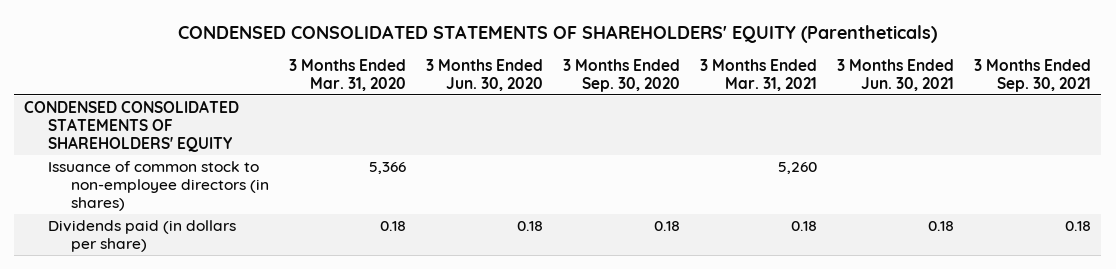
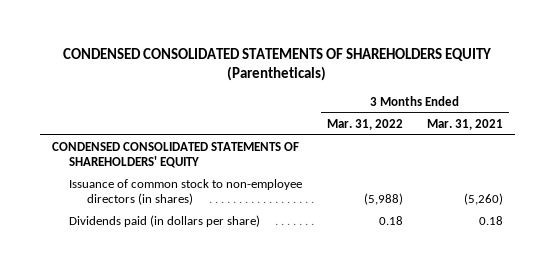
[177,24,937,43] CONDENSED CONSOLIDATED STATEMENTS OF SHAREHOLDERS' EQUITY (Parentheticals) -> [63,48,492,82] CONDENSED CONSOLIDATED STATEMENTS OF SHAREHOLDERS EQUITY (Parentheticals)
[288,58,406,91] 3 Months Ended Mar. 31, 2020 -> none
[425,58,543,91] 3 Months Ended Jun. 30, 2020 -> none
[563,58,681,92] 3 Months Ended Sep. 30, 2020 -> none
[837,58,955,91] 3 Months Ended Jun. 30, 2021 -> none
[974,58,1092,92] 3 Months Ended Sep. 30, 2021 -> none
none -> [326,118,403,130] Mar. 31, 2022
[778,161,818,174] 5,260 -> [463,192,503,205] (5,260)

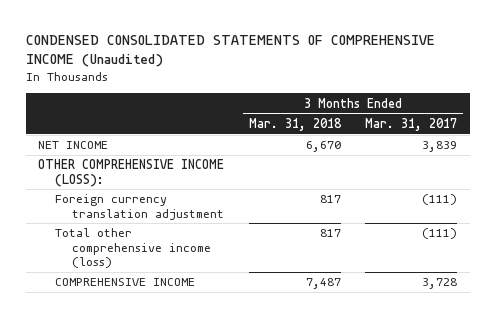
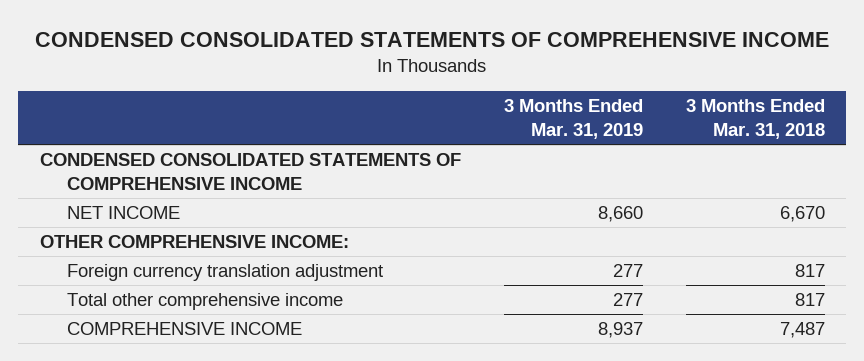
[26,35,436,68] CONDENSED CONSOLIDATED STATEMENTS OF COMPREHENSIVE INCOME (Unaudited) -> [35,32,830,48] CONDENSED CONSOLIDATED STATEMENTS OF COMPREHENSIVE INCOME
[365,117,458,131] Mar. 31, 2017 -> none
none -> [503,99,643,140] 3 Months Ended Mar. 31, 2019
none -> [39,152,461,191] CONDENSED CONSOLIDATED STATEMENTS OF COMPREHENSIVE INCOME
[38,159,225,187] OTHER COMPREHENSIVE INCOME (LOSS): -> [39,234,349,248] OTHER COMPREHENSIVE INCOME:
[55,228,212,268] Total other comprehensive income (loss) -> [67,292,344,310] Total other comprehensive income

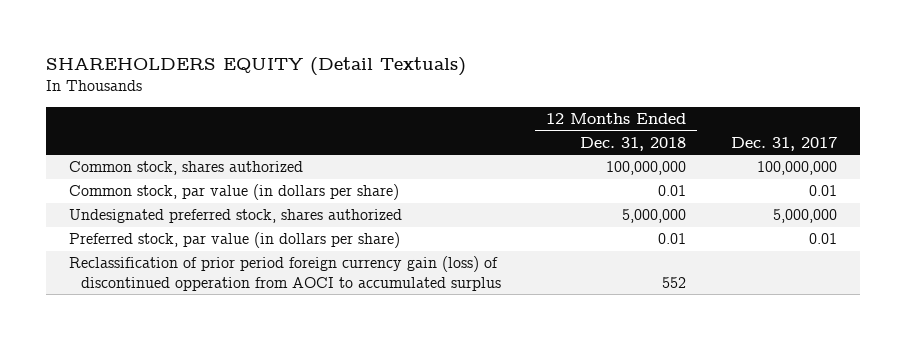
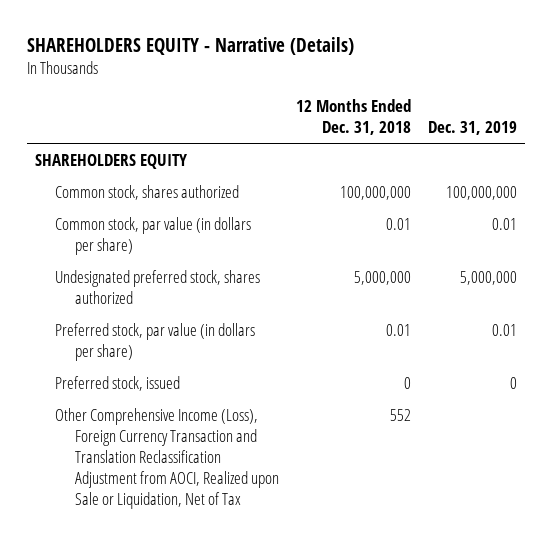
[46,57,467,77] SHAREHOLDERS EQUITY (Detail Textuals) -> [26,37,354,56] SHAREHOLDERS EQUITY - Narrative (Details)
[731,136,838,151] Dec. 31, 2017 -> none
none -> [427,121,517,136] Dec. 31, 2019
none -> [34,153,187,169] SHAREHOLDERS EQUITY
none -> [55,375,181,391] Preferred stock, issued
[68,256,501,291] Reclassification of prior period foreign currency gain (loss) of discontinued opperation from AOCI to accumulated surplus -> [55,407,280,510] Other Comprehensive Income (Loss), Foreign Currency Transaction and Translation Reclassification Adjustment from AOCI, Realized upon Sale or Liquidation, Net of Tax

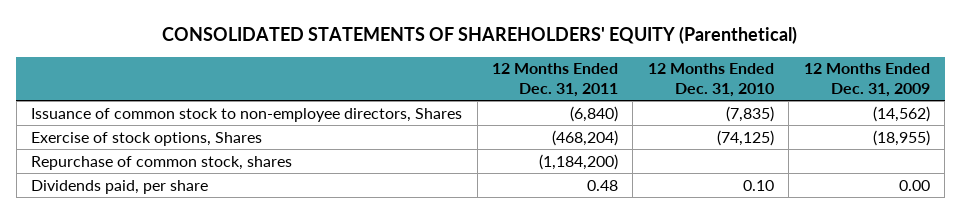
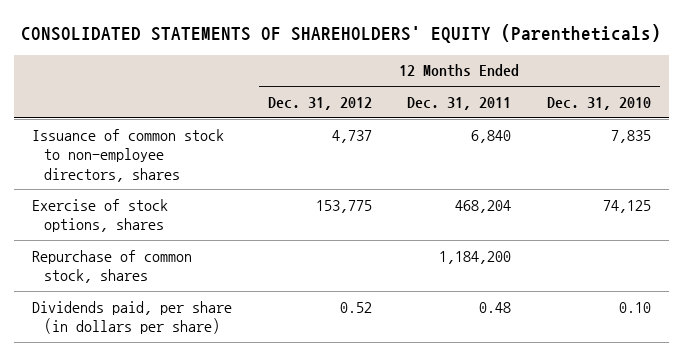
[162,25,798,44] CONSOLIDATED STATEMENTS OF SHAREHOLDERS' EQUITY (Parenthetical) -> [21,23,662,43] CONSOLIDATED STATEMENTS OF SHAREHOLDERS' EQUITY (Parentheticals)
[803,63,930,97] 12 Months Ended Dec. 31, 2009 -> none
none -> [267,96,372,110] Dec. 31, 2012
[31,107,463,122] Issuance of common stock to non-employee directors, Shares -> [31,128,224,182] Issuance of common stock to non-employee directors, shares
[570,105,619,122] (6,840) -> [471,129,512,143] 6,840
[725,105,774,122] (7,835) -> [610,129,651,143] 7,835
[31,131,263,146] Exercise of stock options, Shares -> [31,198,168,233] Exercise of stock options, shares
[552,129,619,146] (468,204) -> [455,199,512,213] 468,204
[716,129,774,146] (74,125) -> [602,199,651,213] 74,125
[539,153,619,170] (1,184,200) -> [439,250,512,264] 1,184,200
[31,179,209,194] Dividends paid, per share -> [31,300,232,335] Dividends paid, per share (in dollars per share)

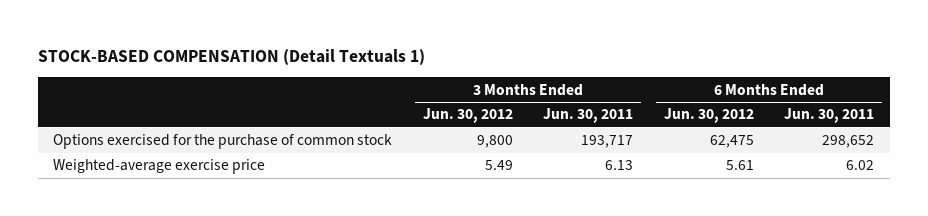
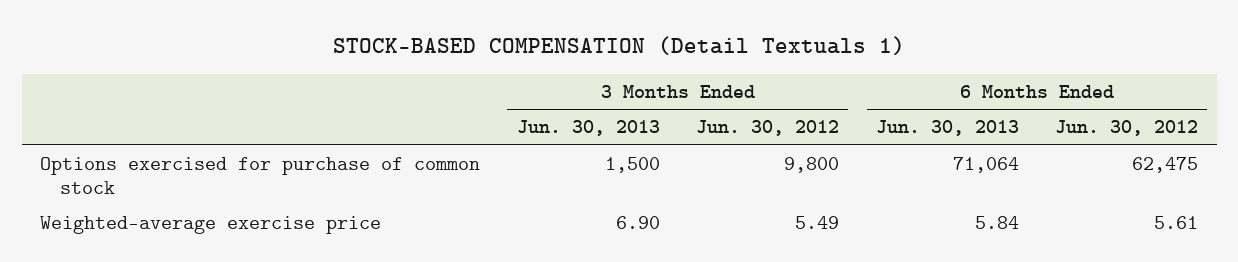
[543,108,634,124] Jun. 30, 2011 -> none
[784,108,875,124] Jun. 30, 2011 -> none
none -> [516,120,660,137] Jun. 30, 2013
none -> [875,120,1019,137] Jun. 30, 2013
[53,134,393,150] Options exercised for the purchase of common stock -> [40,156,481,194] Options exercised for purchase of common stock

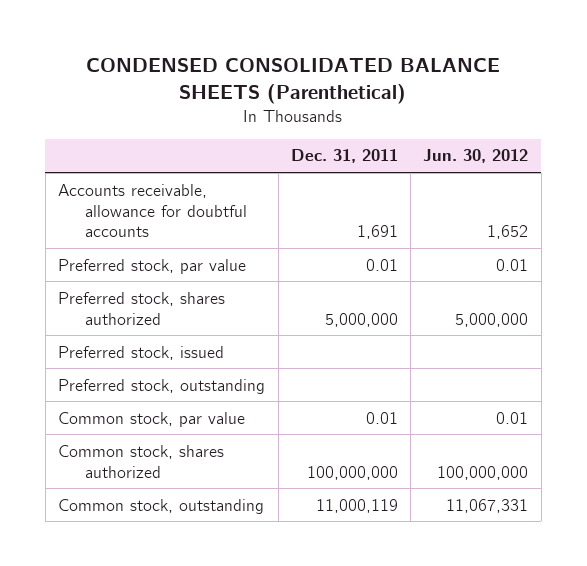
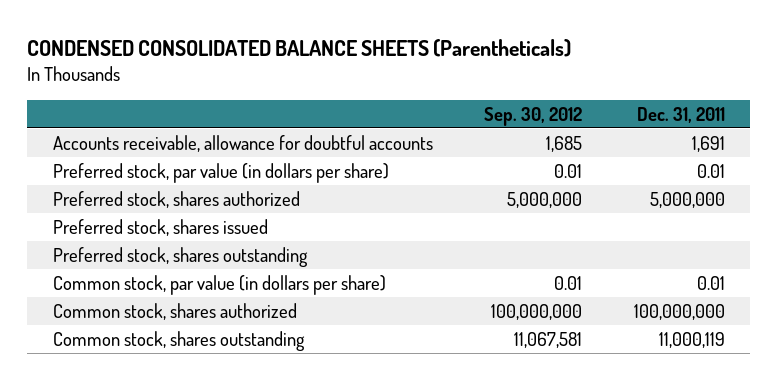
[86,58,501,104] CONDENSED CONSOLIDATED BALANCE SHEETS (Parenthetical) -> [27,39,572,58] CONDENSED CONSOLIDATED BALANCE SHEETS (Parentheticals)
[423,149,529,164] Jun. 30, 2012 -> none
none -> [484,106,583,126] Sep. 30, 2012
[58,258,247,274] Preferred stock, par value -> [52,162,389,183] Preferred stock, par value (in dollars per share)
[58,345,225,360] Preferred stock, issued -> [52,218,268,236] Preferred stock, shares issued
[58,378,266,394] Preferred stock, outstanding -> [52,246,308,267] Preferred stock, shares outstanding
[58,411,246,427] Common stock, par value -> [52,274,386,295] Common stock, par value (in dollars per share)
[58,498,265,514] Common stock, outstanding -> [52,330,305,351] Common stock, shares outstanding

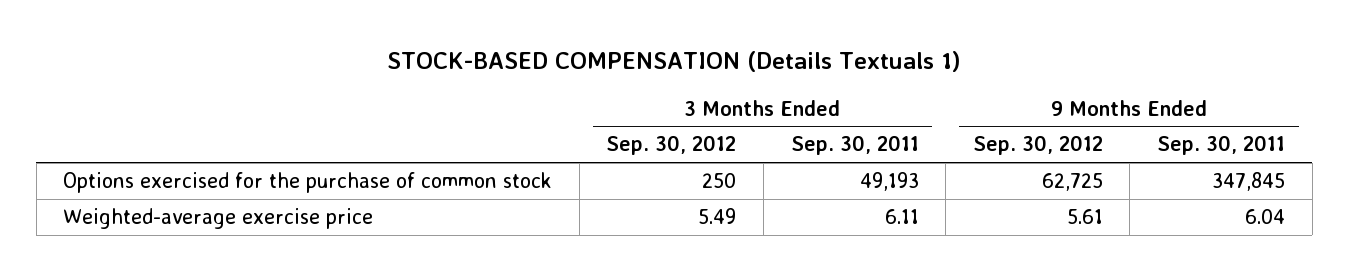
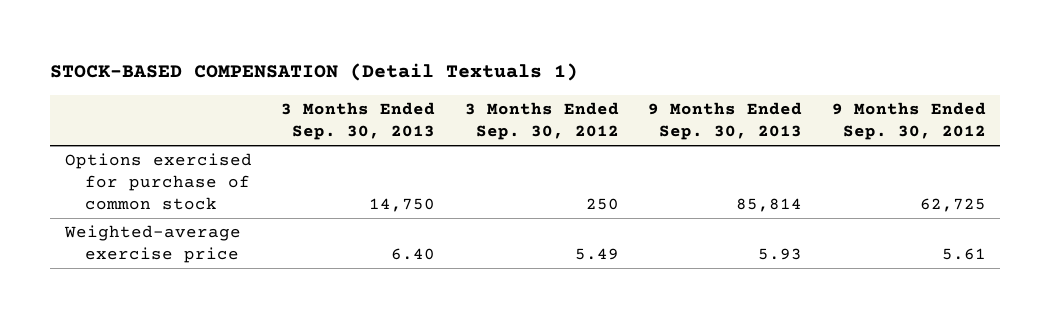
[387,51,962,73] STOCK-BASED COMPENSATION (Details Textuals 1) -> [50,63,579,82] STOCK-BASED COMPENSATION (Detail Textuals 1)
[790,135,919,156] Sep. 30, 2011 -> none
[1157,135,1286,156] Sep. 30, 2011 -> none
none -> [281,102,436,140] 3 Months Ended Sep. 30, 2013
none -> [648,102,803,140] 9 Months Ended Sep. 30, 2013
[63,172,553,194] Options exercised for the purchase of common stock -> [65,153,253,210] Options exercised for purchase of common stock

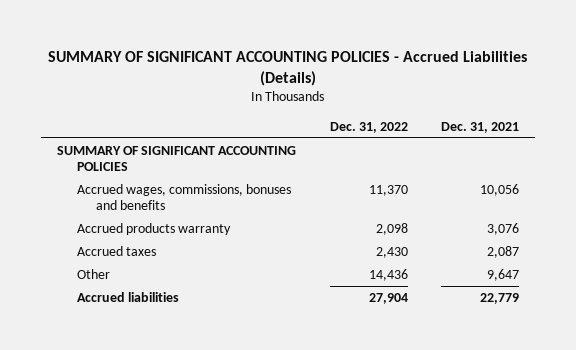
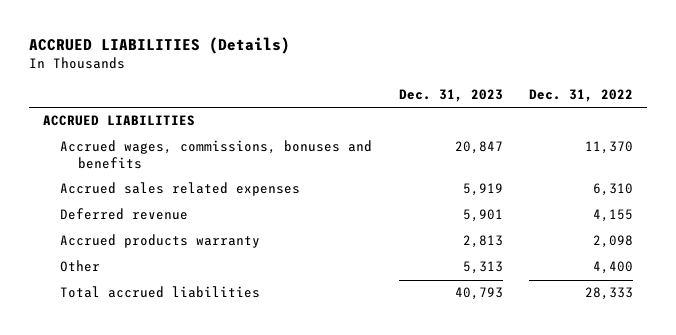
[48,50,528,86] SUMMARY OF SIGNIFICANT ACCOUNTING POLICIES - Accrued Liabilities (Details) -> [29,37,291,55] ACCRUED LIABILITIES (Details)
[440,121,519,133] Dec. 31, 2021 -> none
none -> [398,89,503,103] Dec. 31, 2023
[57,146,297,171] SUMMARY OF SIGNIFICANT ACCOUNTING POLICIES -> none
none -> [42,115,195,127] ACCRUED LIABILITIES
none -> [60,182,301,197] Accrued sales related expenses
none -> [60,208,189,221] Deferred revenue
[76,246,156,257] Accrued taxes -> none
[368,269,408,282] 14,436 -> [593,261,634,275] 4,400
[76,292,179,303] Accrued liabilities -> [60,286,261,299] Total accrued liabilities
[368,293,408,305] 27,904 -> [585,287,634,301] 28,333

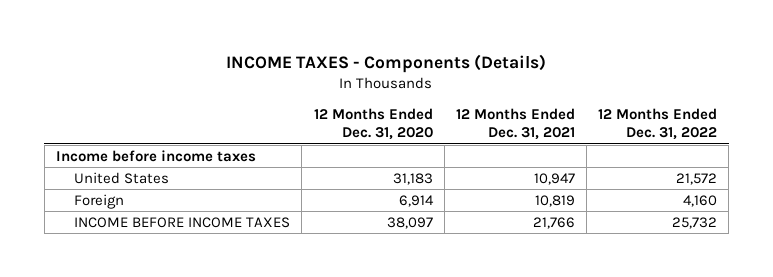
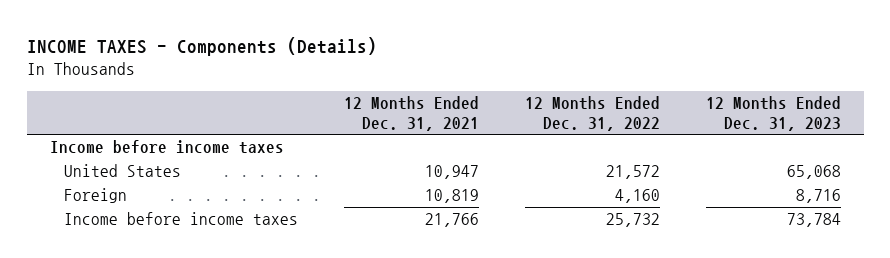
[313,108,433,141] 12 Months Ended Dec. 31, 2020 -> none
none -> [705,95,841,131] 12 Months Ended Dec. 31, 2023
[74,216,291,228] INCOME BEFORE INCOME TAXES -> [63,212,298,226] Income before income taxes

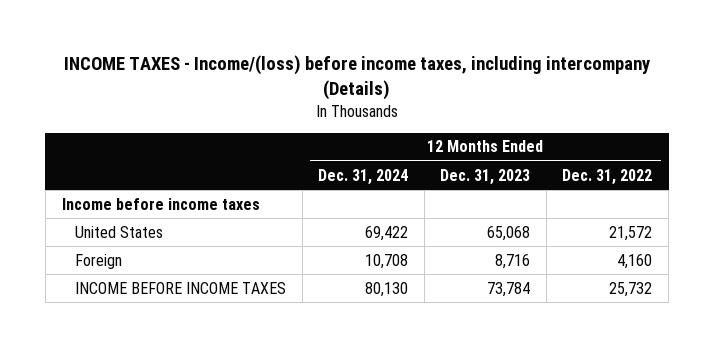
[26,37,377,57] INCOME TAXES - Components (Details) -> [64,55,651,101] INCOME TAXES - Income/(loss) before income taxes, including intercompany (Details)
[343,95,479,131] 12 Months Ended Dec. 31, 2021 -> none
none -> [318,168,409,185] Dec. 31, 2024
[63,212,298,226] Income before income taxes -> [74,281,286,294] INCOME BEFORE INCOME TAXES

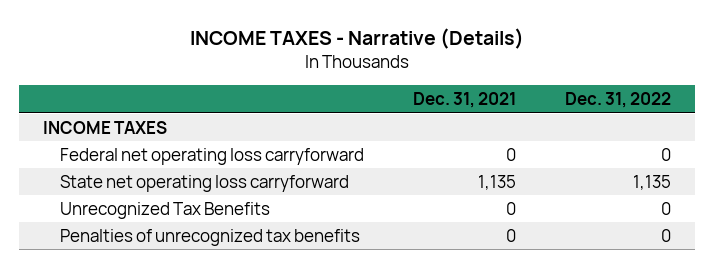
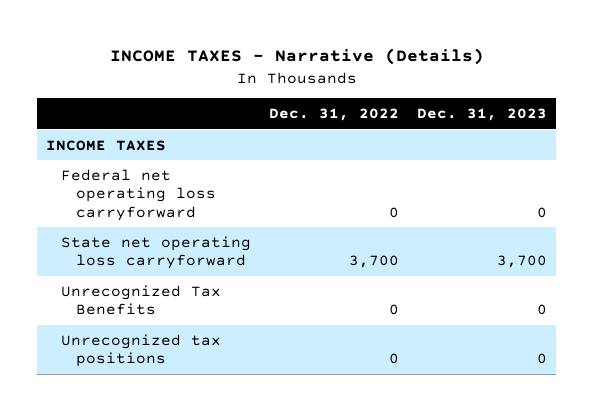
[412,92,516,109] Dec. 31, 2021 -> none
none -> [417,108,548,122] Dec. 31, 2023
[632,174,671,190] 1,135 -> [349,255,400,269] 3,700
[60,228,361,246] Penalties of unrecognized tax benefits -> [60,333,221,368] Unrecognized tax positions

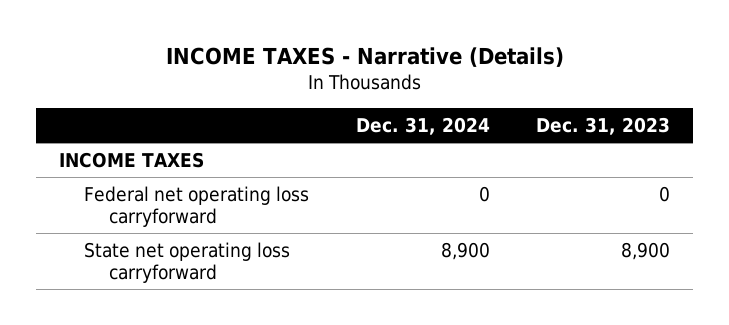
[269,108,400,122] Dec. 31, 2022 -> none
none -> [355,116,490,135] Dec. 31, 2024
[60,284,221,316] Unrecognized Tax Benefits -> none
[60,333,221,368] Unrecognized tax positions -> none
[497,255,548,269] 3,700 -> [621,241,671,260] 8,900

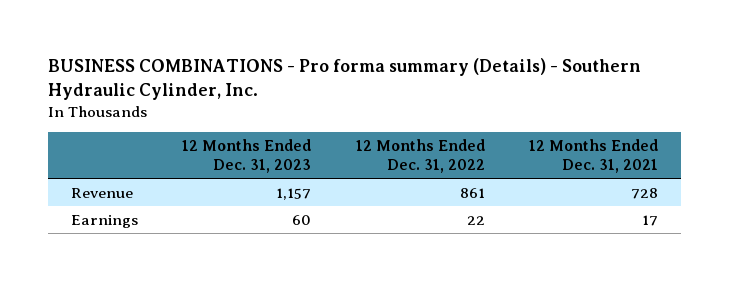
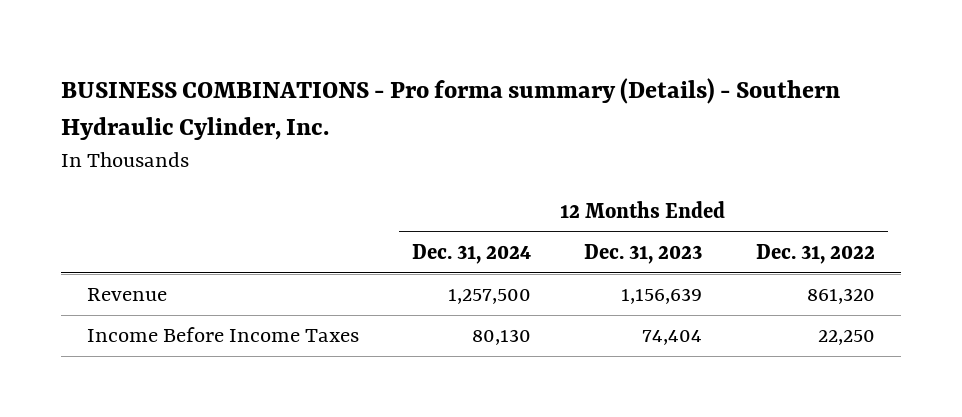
[529,138,659,174] 12 Months Ended Dec. 31, 2021 -> none
none -> [412,244,532,265] Dec. 31, 2024
[70,214,138,228] Earnings -> none
[276,187,312,200] 1,157 -> [621,288,703,305] 1,156,639
[459,187,485,198] 861 -> [806,288,875,305] 861,320
none -> [87,327,360,343] Income Before Income Taxes

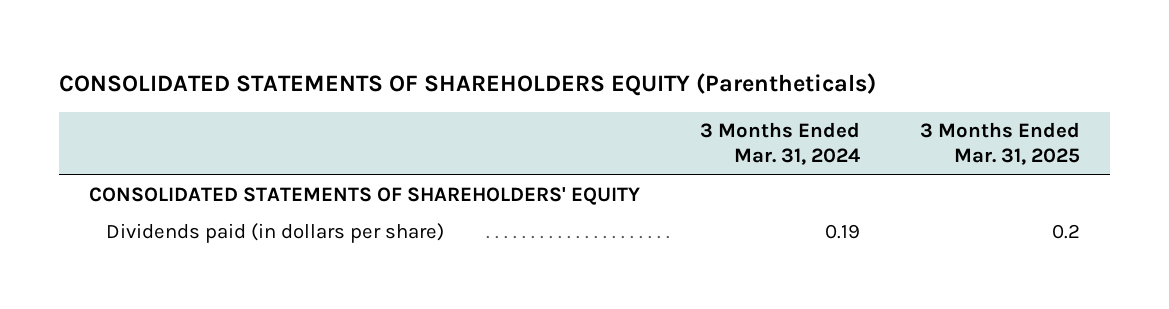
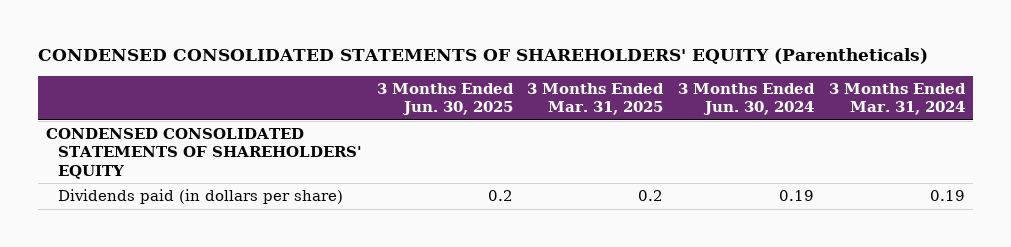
[59,73,877,97] CONSOLIDATED STATEMENTS OF SHAREHOLDERS EQUITY (Parentheticals) -> [38,48,929,65] CONDENSED CONSOLIDATED STATEMENTS OF SHAREHOLDERS' EQUITY (Parentheticals)
none -> [376,83,514,116] 3 Months Ended Jun. 30, 2025
none -> [678,83,816,116] 3 Months Ended Jun. 30, 2024
[89,187,641,206] CONSOLIDATED STATEMENTS OF SHAREHOLDERS' EQUITY -> [45,128,362,179] CONDENSED CONSOLIDATED STATEMENTS OF SHAREHOLDERS' EQUITY

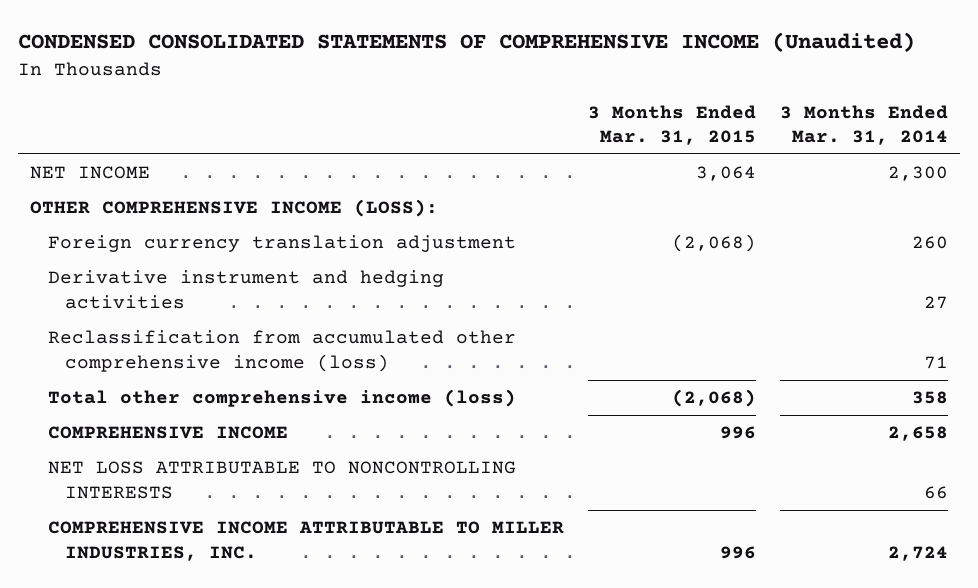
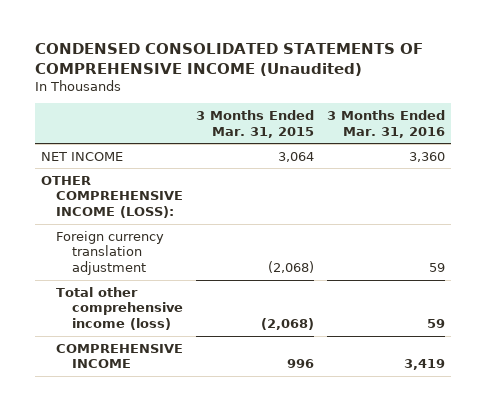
[780,104,949,146] 3 Months Ended Mar. 31, 2014 -> none
none -> [326,110,445,138] 3 Months Ended Mar. 31, 2016
[47,270,444,309] Derivative instrument and hedging activities -> none
[47,330,516,372] Reclassification from accumulated other comprehensive income (loss) -> none
[47,461,516,499] NET LOSS ATTRIBUTABLE TO NONCONTROLLING INTERESTS -> none
[47,521,564,561] COMPREHENSIVE INCOME ATTRIBUTABLE TO MILLER INDUSTRIES, INC. -> none

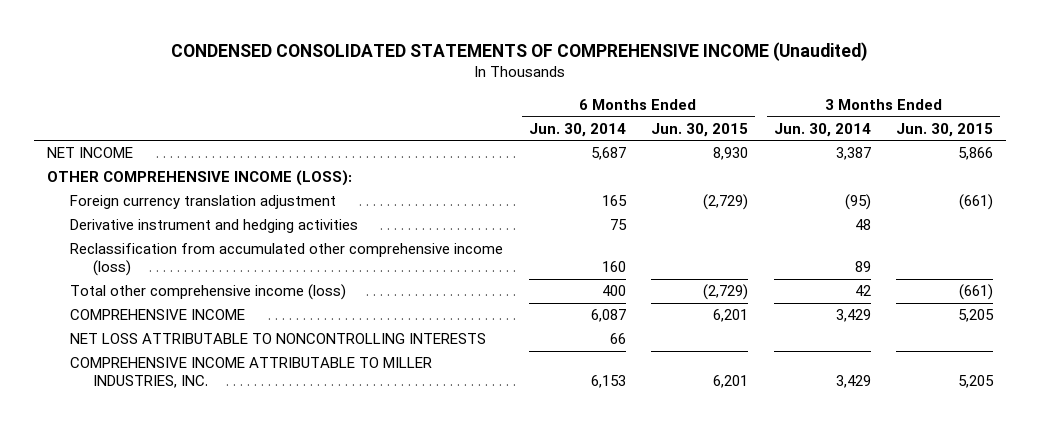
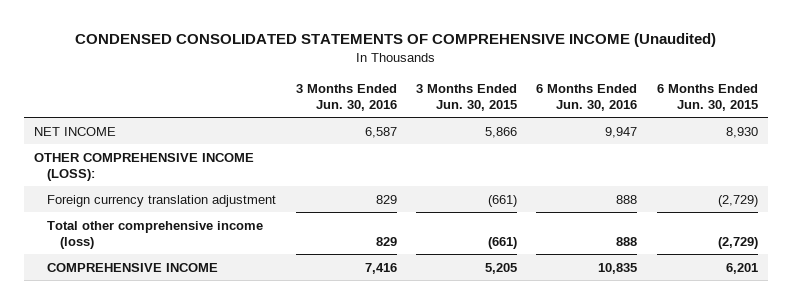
[528,122,626,137] Jun. 30, 2014 -> none
[773,122,871,137] Jun. 30, 2014 -> none
none -> [295,83,397,111] 3 Months Ended Jun. 30, 2016
none -> [536,83,638,111] 6 Months Ended Jun. 30, 2016
[70,219,359,234] Derivative instrument and hedging activities -> none
[70,243,504,277] Reclassification from accumulated other comprehensive income (loss) -> none
[70,333,487,345] NET LOSS ATTRIBUTABLE TO NONCONTROLLING INTERESTS -> none
[70,357,433,389] COMPREHENSIVE INCOME ATTRIBUTABLE TO MILLER INDUSTRIES, INC. -> none

